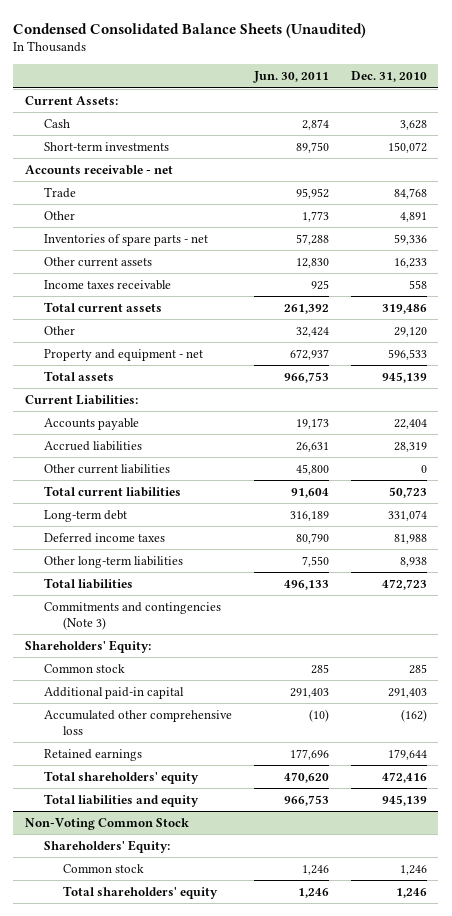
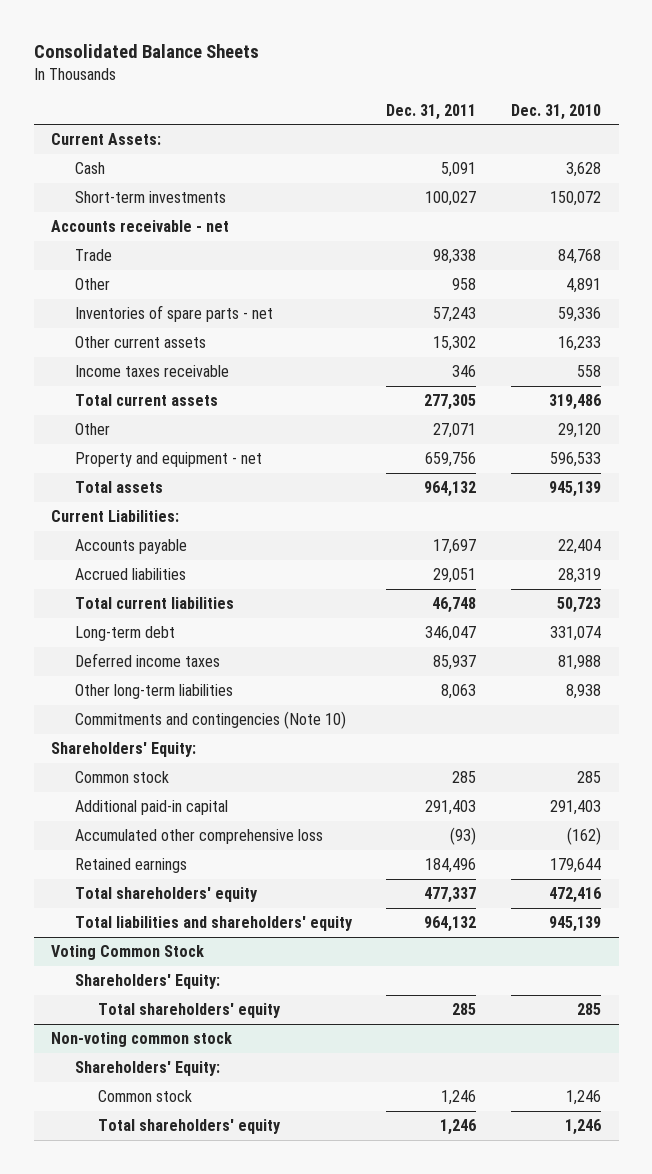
[13,22,367,38] Condensed Consolidated Balance Sheets (Unaudited) -> [33,44,259,59] Consolidated Balance Sheets
[253,71,330,84] Jun. 30, 2011 -> none
none -> [386,103,477,120] Dec. 31, 2011
[43,463,170,474] Other current liabilities -> none
[43,577,133,589] Total liabilities -> none
[43,601,221,630] Commitments and contingencies (Note 3) -> [74,710,346,729] Commitments and contingencies (Note 10)
[43,793,199,807] Total liabilities and equity -> [74,915,353,931] Total liabilities and shareholders' equity
[24,817,189,830] Non-Voting Common Stock -> [51,944,205,960] Voting Common Stock
none -> [98,1002,282,1018] Total shareholders' equity
none -> [51,1031,233,1047] Non-voting common stock
none -> [74,1060,220,1076] Shareholders' Equity:

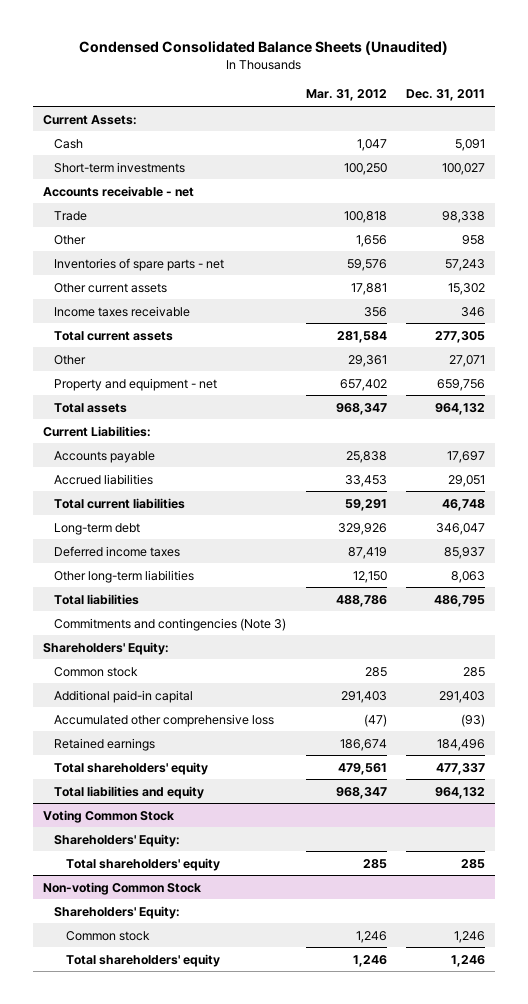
[33,44,259,59] Consolidated Balance Sheets -> [78,41,448,56] Condensed Consolidated Balance Sheets (Unaudited)
[511,103,602,120] Dec. 31, 2010 -> none
none -> [305,89,387,102] Mar. 31, 2012
none -> [54,593,140,605] Total liabilities
[74,710,346,729] Commitments and contingencies (Note 10) -> [54,617,287,631] Commitments and contingencies (Note 3)
[74,915,353,931] Total liabilities and shareholders' equity -> [54,785,205,799] Total liabilities and equity
[51,1031,233,1047] Non-voting common stock -> [42,881,201,895] Non-voting Common Stock

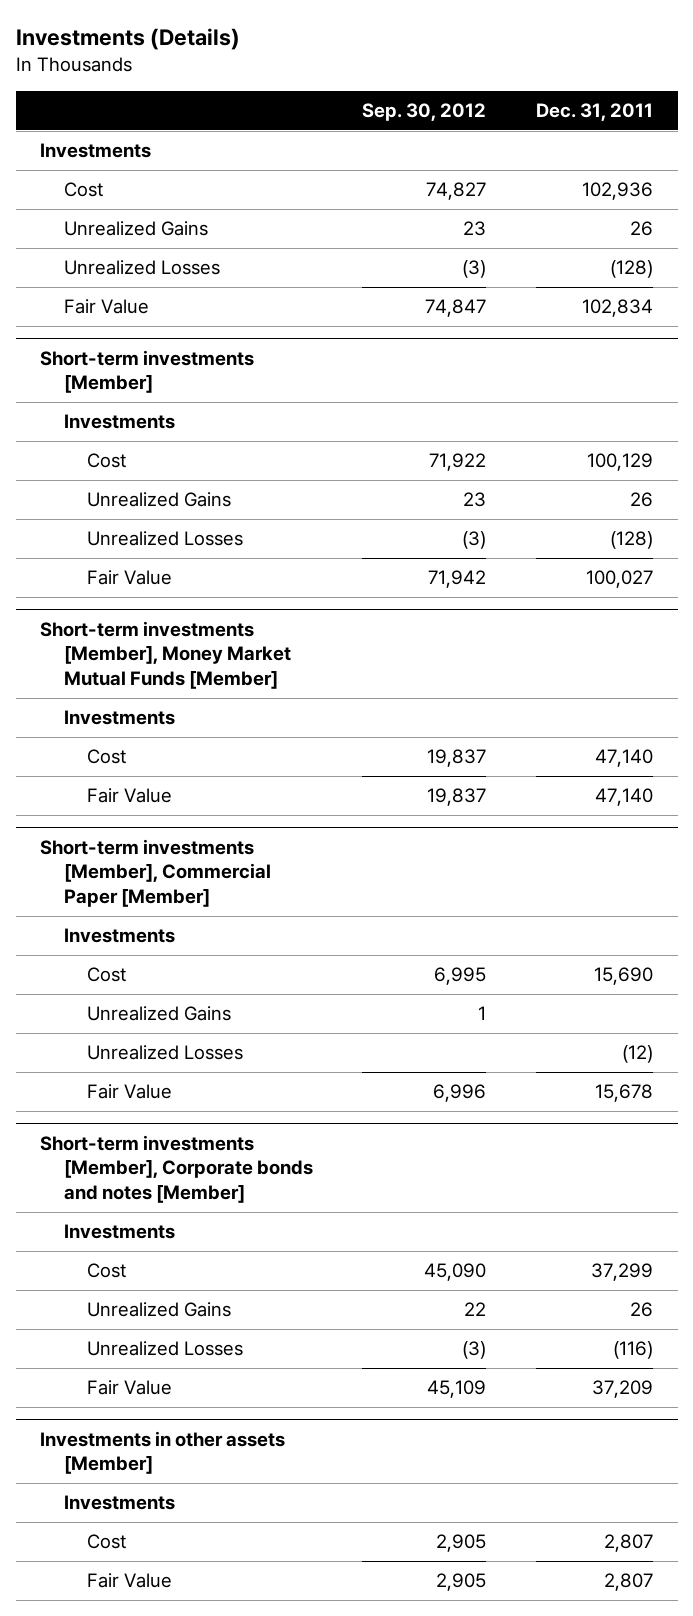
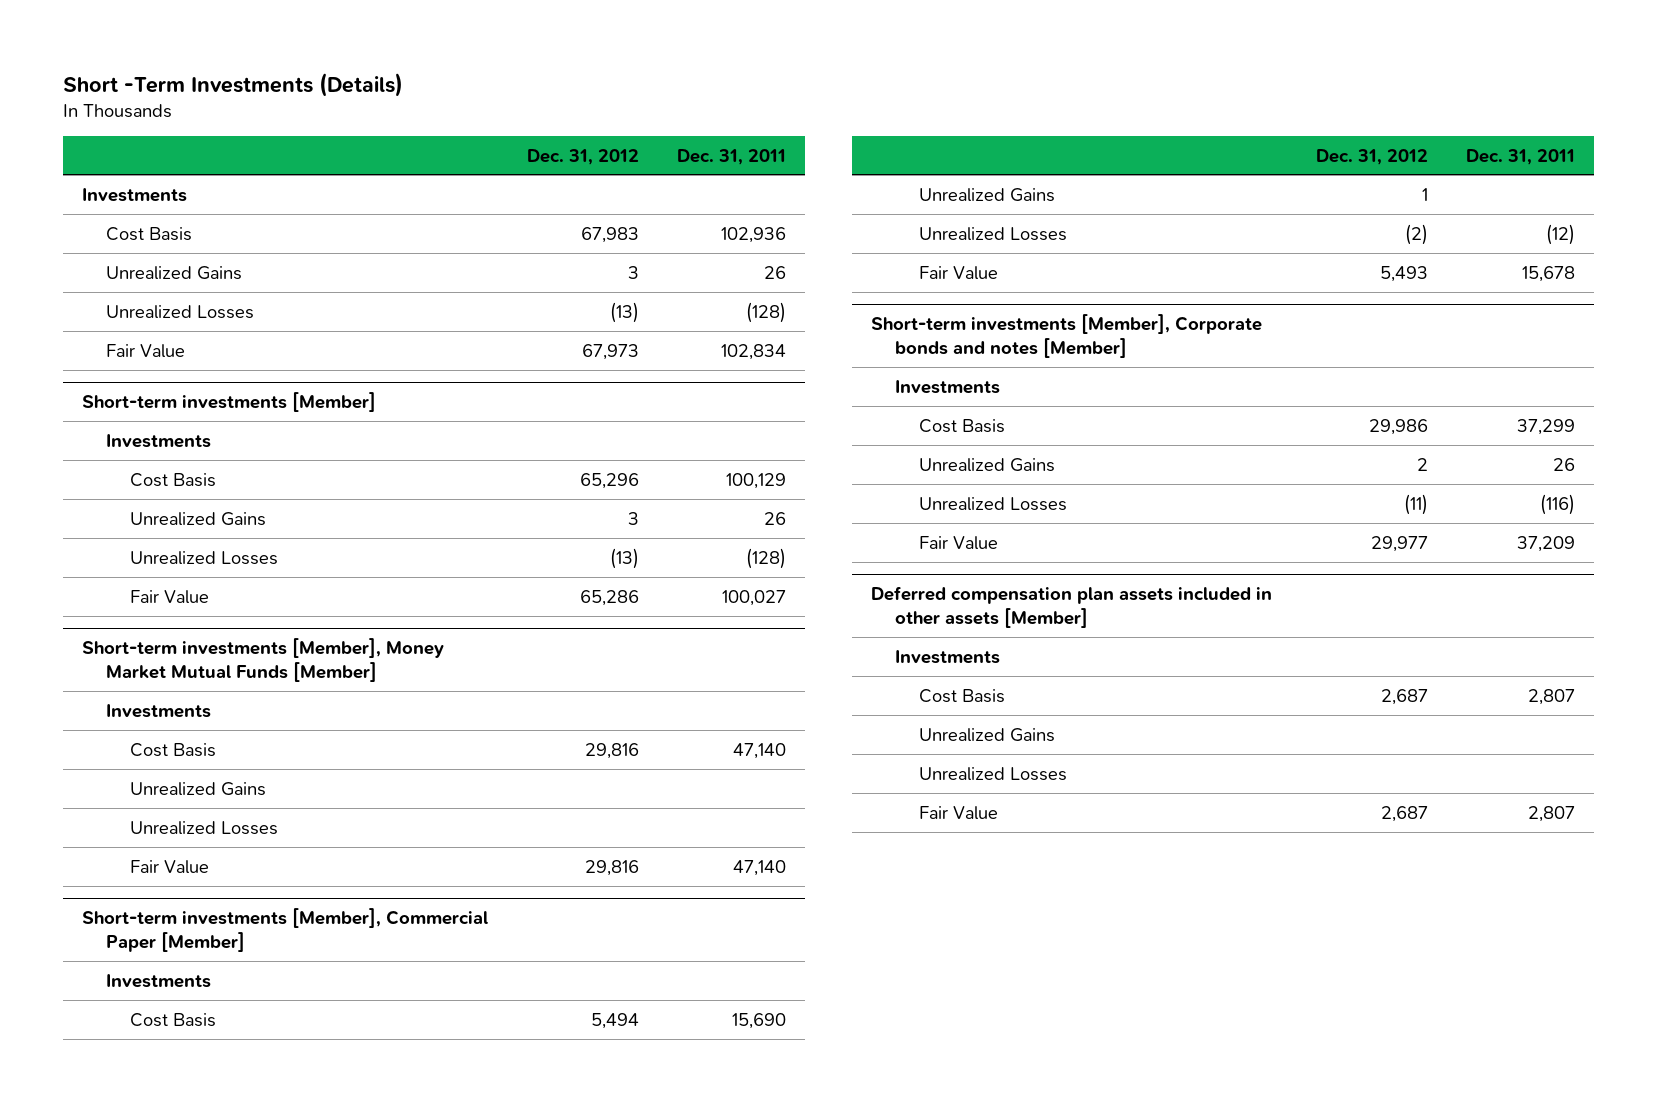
[15,28,240,51] Investments (Details) -> [63,73,404,98] Short -Term Investments (Details)
[362,103,487,122] Sep. 30, 2012 -> none
none -> [526,148,639,165] Dec. 31, 2012
[63,182,103,198] Cost -> [106,226,193,241] Cost Basis
[87,453,127,469] Cost -> [130,472,217,487] Cost Basis
[87,749,127,765] Cost -> [130,742,217,757] Cost Basis
none -> [130,781,267,796] Unrealized Gains
none -> [130,820,279,835] Unrealized Losses
[87,967,127,983] Cost -> [130,1012,217,1027] Cost Basis
[87,1263,127,1279] Cost -> [919,418,1006,433] Cost Basis
[40,1430,286,1475] Investments in other assets [Member] -> none
none -> [871,585,1273,628] Deferred compensation plan assets included in other assets [Member]
[87,1534,127,1550] Cost -> [919,688,1006,703] Cost Basis
none -> [919,727,1056,742] Unrealized Gains
none -> [919,766,1068,781] Unrealized Losses

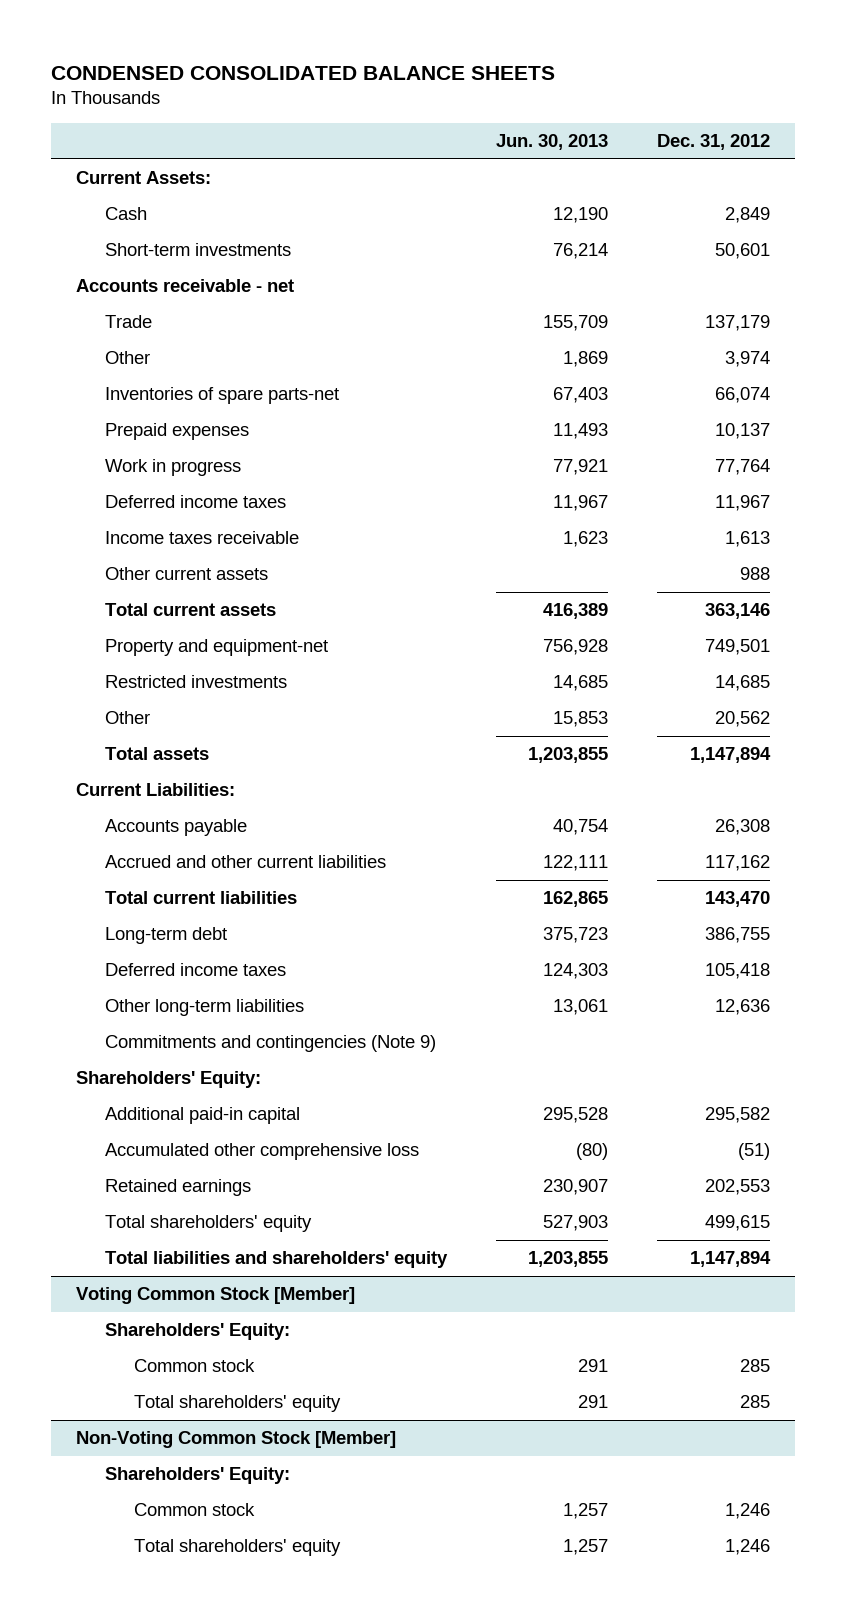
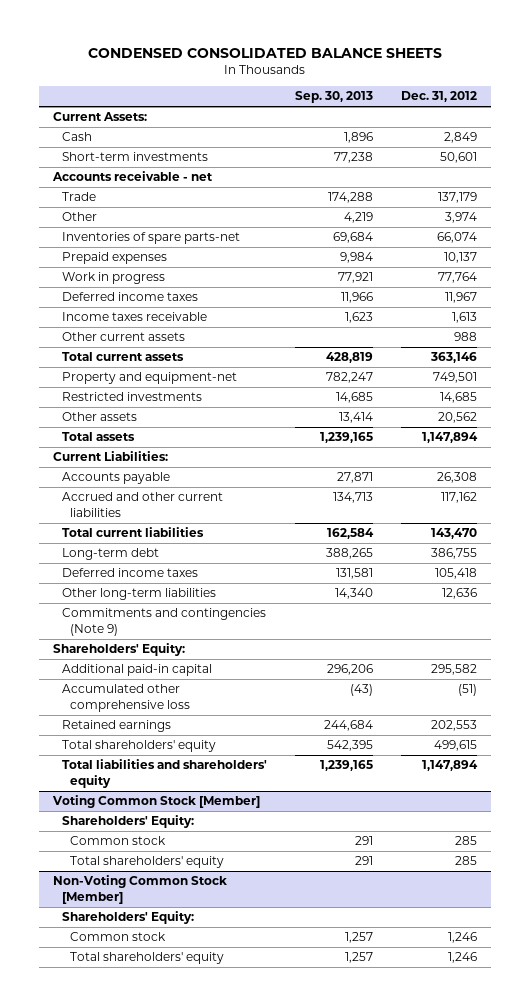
[496,133,609,150] Jun. 30, 2013 -> none
none -> [294,91,373,104] Sep. 30, 2013
[104,711,150,725] Other -> [61,412,137,422] Other assets

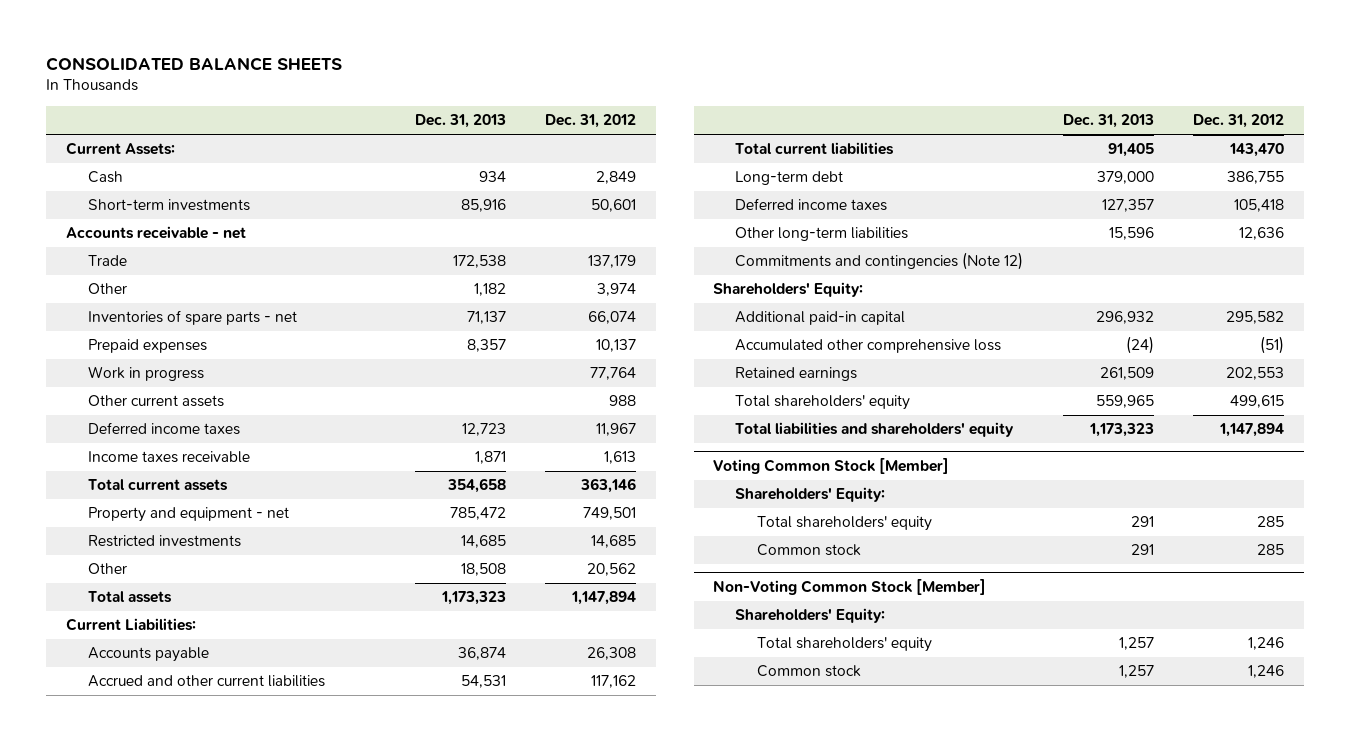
[87,47,442,58] CONDENSED CONSOLIDATED BALANCE SHEETS -> [46,56,343,71] CONSOLIDATED BALANCE SHEETS
[294,91,373,104] Sep. 30, 2013 -> none
none -> [414,114,506,129] Dec. 31, 2013
[61,232,240,245] Inventories of spare parts-net -> [87,310,297,326] Inventories of spare parts - net
[61,332,185,342] Other current assets -> [87,395,224,408] Other current assets
[61,372,237,385] Property and equipment-net -> [87,507,289,523] Property and equipment - net
[61,412,137,422] Other assets -> [87,563,127,575] Other
[61,608,266,636] Commitments and contingencies (Note 9) -> [735,252,1024,271] Commitments and contingencies (Note 12)
[69,836,166,846] Common stock -> [757,544,862,557] Common stock
[69,932,166,942] Common stock -> [757,665,862,678] Common stock

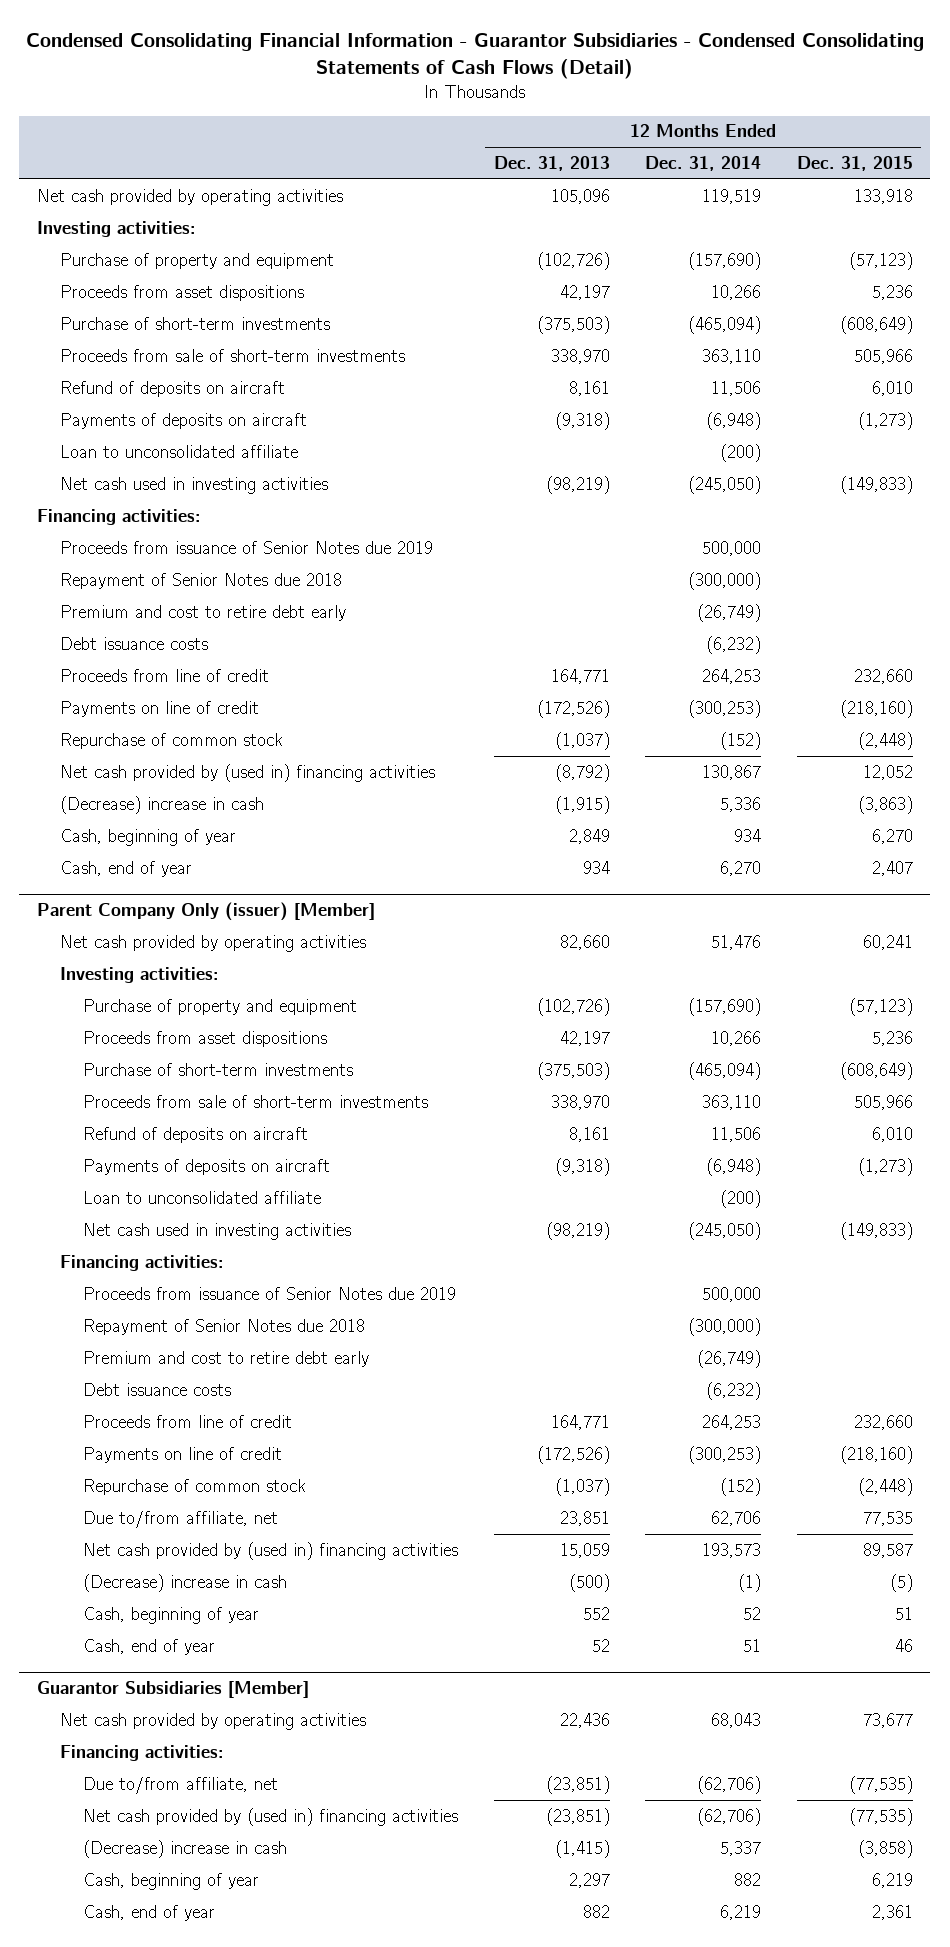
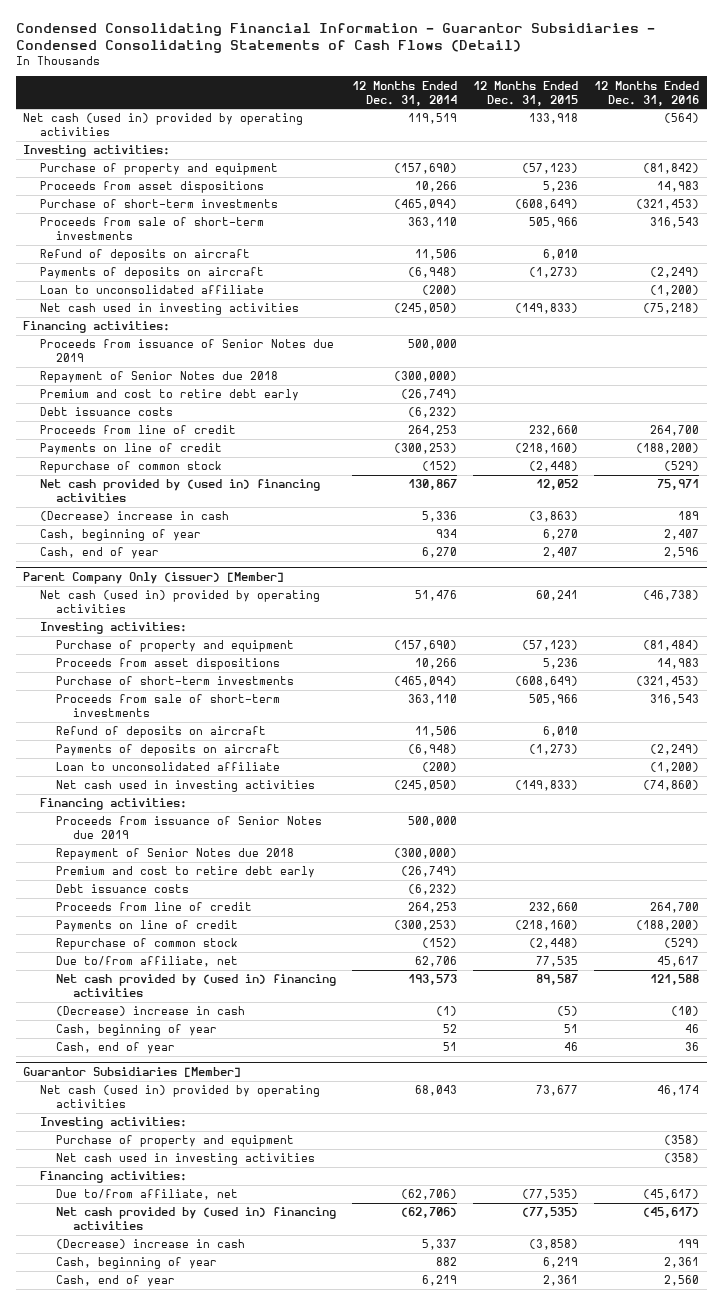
[493,156,610,172] Dec. 31, 2013 -> none
none -> [594,80,700,106] 12 Months Ended Dec. 31, 2016
[37,188,344,206] Net cash provided by operating activities -> [23,113,304,137] Net cash (used in) provided by operating activities
[60,934,367,952] Net cash provided by operating activities -> [39,590,320,614] Net cash (used in) provided by operating activities
[60,1712,367,1730] Net cash provided by operating activities -> [39,1085,320,1109] Net cash (used in) provided by operating activities
none -> [39,1117,187,1130] Investing activities:
none -> [56,1135,295,1148] Purchase of property and equipment
none -> [56,1153,316,1166] Net cash used in investing activities

